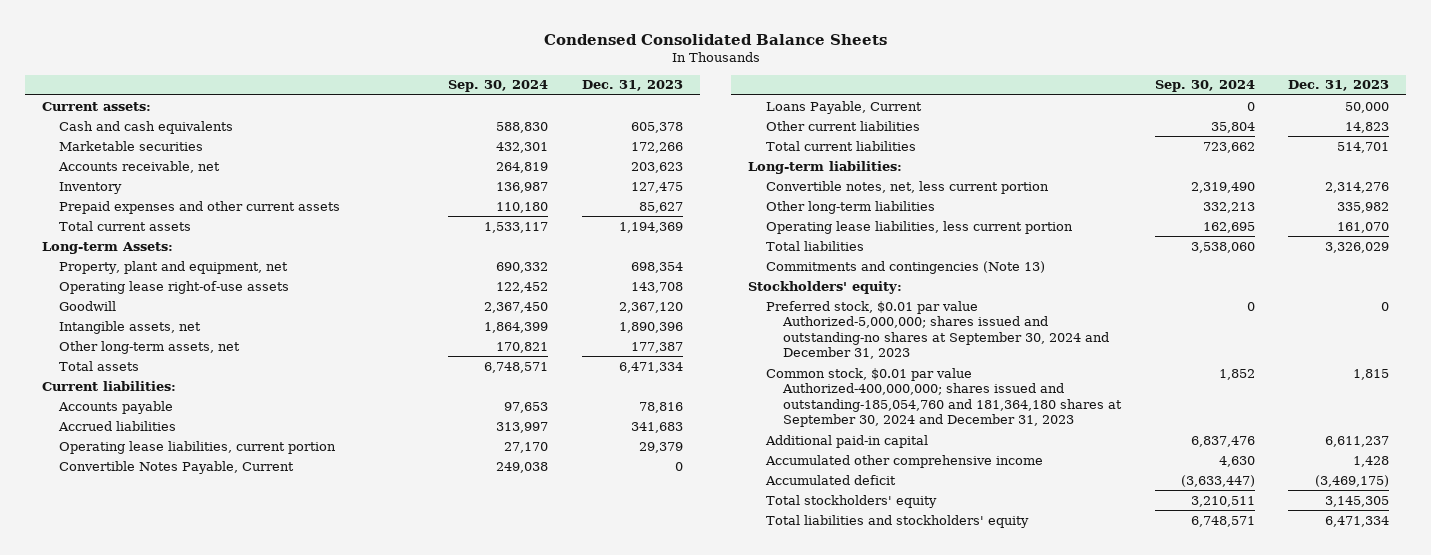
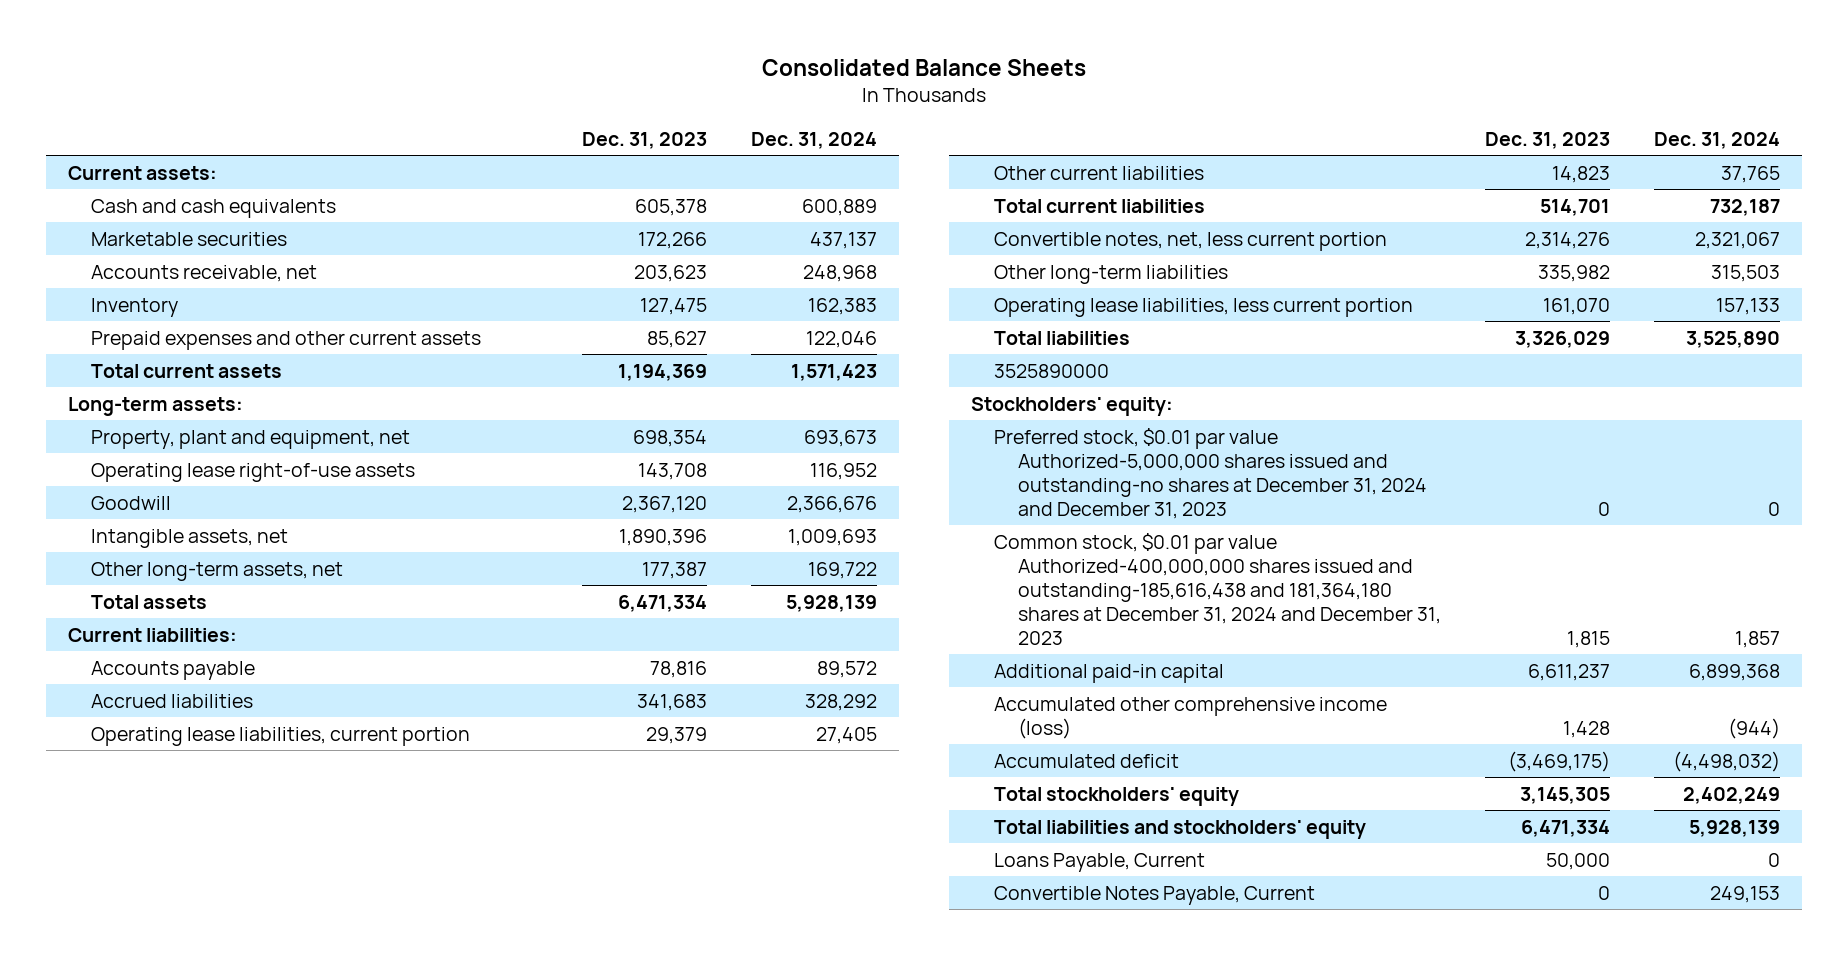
[543,33,887,45] Condensed Consolidated Balance Sheets -> [761,59,1086,77] Consolidated Balance Sheets
[448,80,549,93] Sep. 30, 2024 -> none
none -> [751,131,878,149] Dec. 31, 2024
[41,241,173,254] Long-term Assets: -> [67,396,243,416] Long-term assets:
[748,160,903,174] Long-term liabilities: -> none
[765,260,1045,274] Commitments and contingencies (Note 13) -> [994,363,1110,378] 3525890000
[765,300,1109,360] Preferred stock, $0.01 par value Authorized-5,000,000; shares issued and outstanding-no shares at September 30, 2024 and December 31, 2023 -> [994,427,1427,519] Preferred stock, $0.01 par value Authorized-5,000,000 shares issued and outstanding-no shares at December 31, 2024 and December 31, 2023
[765,367,1122,428] Common stock, $0.01 par value Authorized-400,000,000; shares issued and outstanding-185,054,760 and 181,364,180 shares at September 30, 2024 and December 31, 2023 -> [994,532,1441,645] Common stock, $0.01 par value Authorized-400,000,000 shares issued and outstanding-185,616,438 and 181,364,180 shares at December 31, 2024 and December 31, 2023
[764,454,1043,468] Accumulated other comprehensive income -> [994,696,1388,739] Accumulated other comprehensive income (loss)
[765,100,922,114] Loans Payable, Current -> [994,852,1206,872] Loans Payable, Current
[59,460,295,474] Convertible Notes Payable, Current -> [994,885,1316,905] Convertible Notes Payable, Current

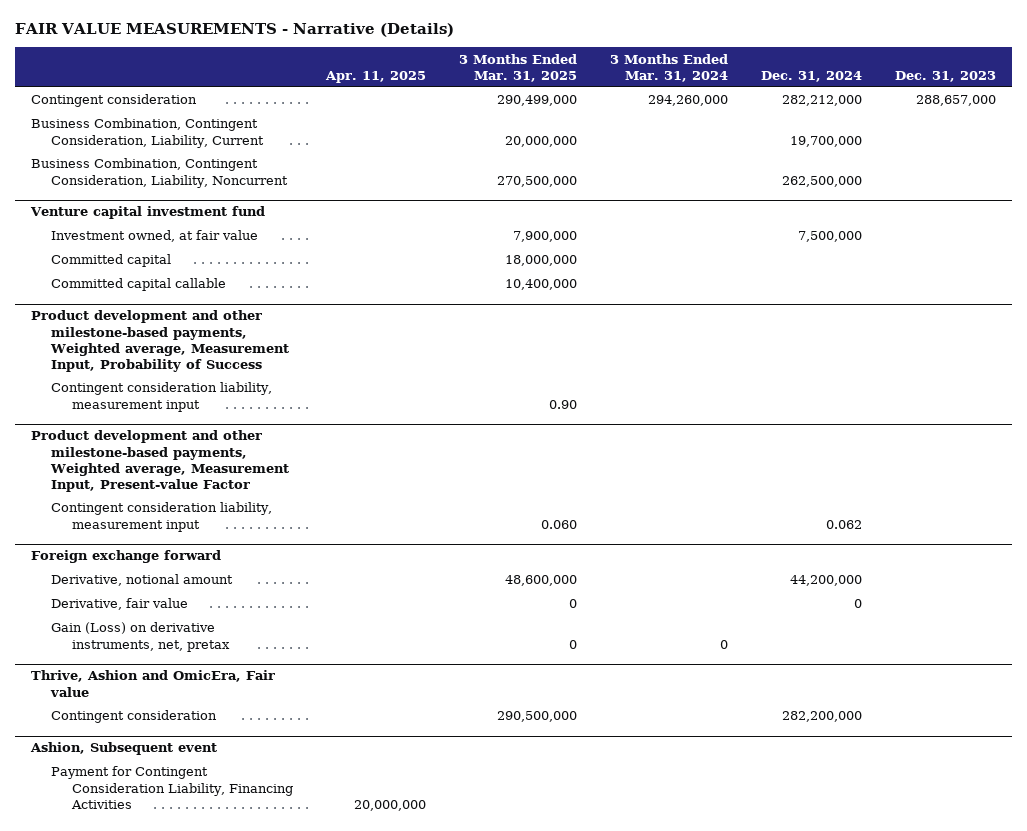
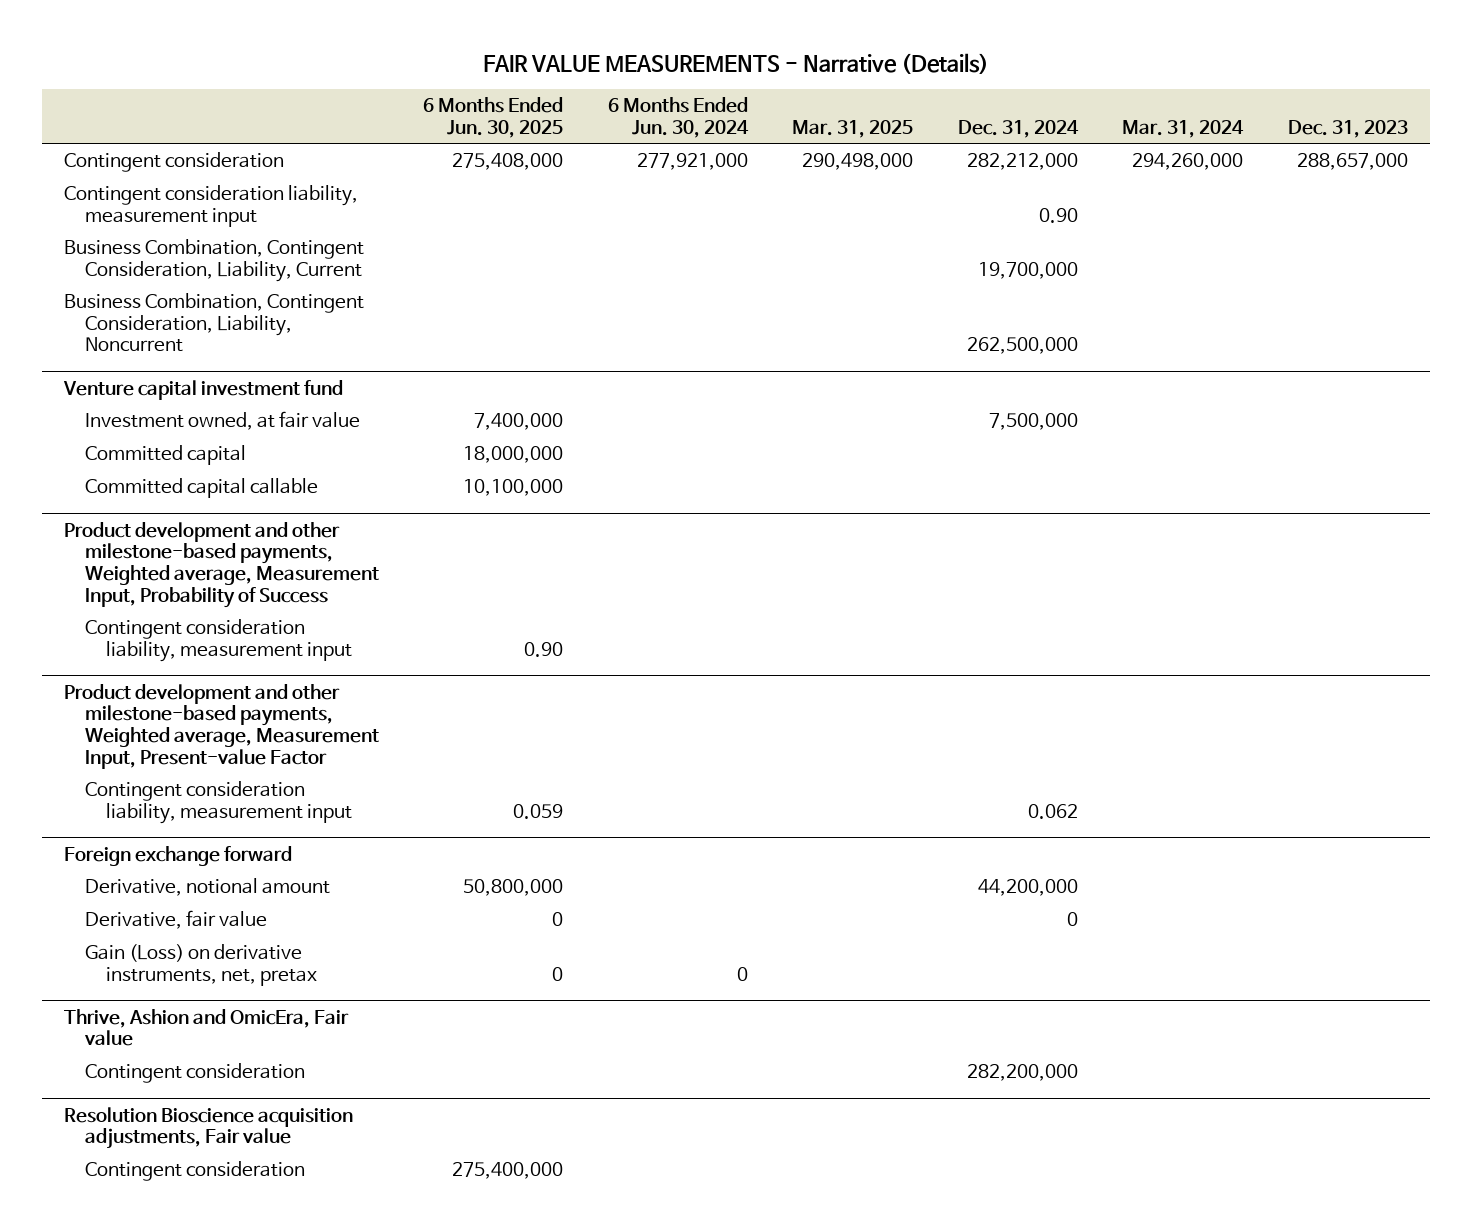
[324,70,426,83] Apr. 11, 2025 -> none
[458,53,577,82] 3 Months Ended Mar. 31, 2025 -> none
[609,53,728,82] 3 Months Ended Mar. 31, 2024 -> none
none -> [423,97,564,138] 6 Months Ended Jun. 30, 2025
none -> [607,97,749,138] 6 Months Ended Jun. 30, 2024
none -> [792,119,914,138] Mar. 31, 2025
none -> [1122,119,1245,138] Mar. 31, 2024
none -> [63,185,358,227] Contingent consideration liability, measurement input
[30,742,218,756] Ashion, Subsequent event -> none
[51,766,293,809] Payment for Contingent Consideration Liability, Financing Activities -> none
none -> [63,1106,353,1150] Resolution Bioscience acquisition adjustments, Fair value
none -> [85,1161,306,1182] Contingent consideration

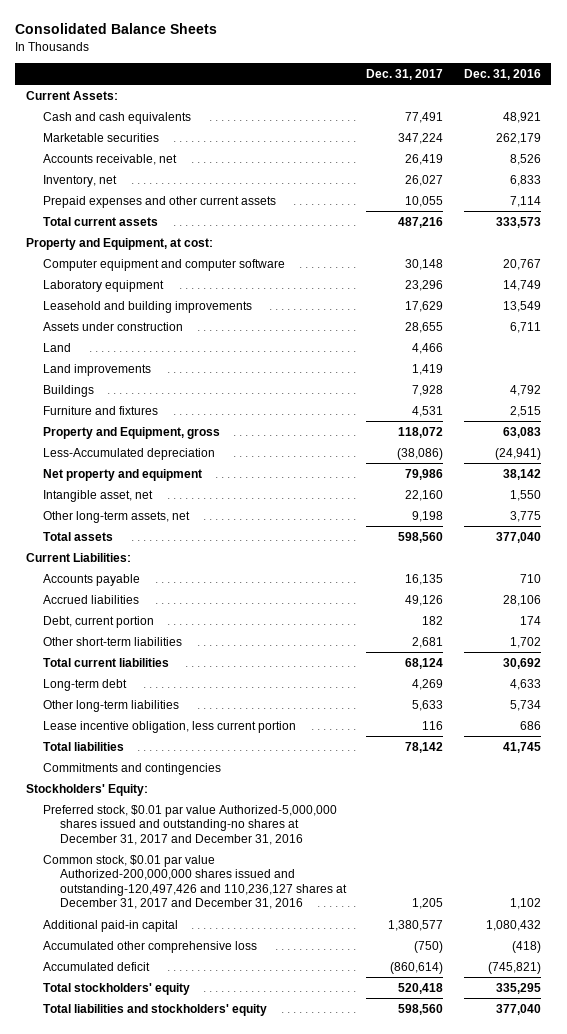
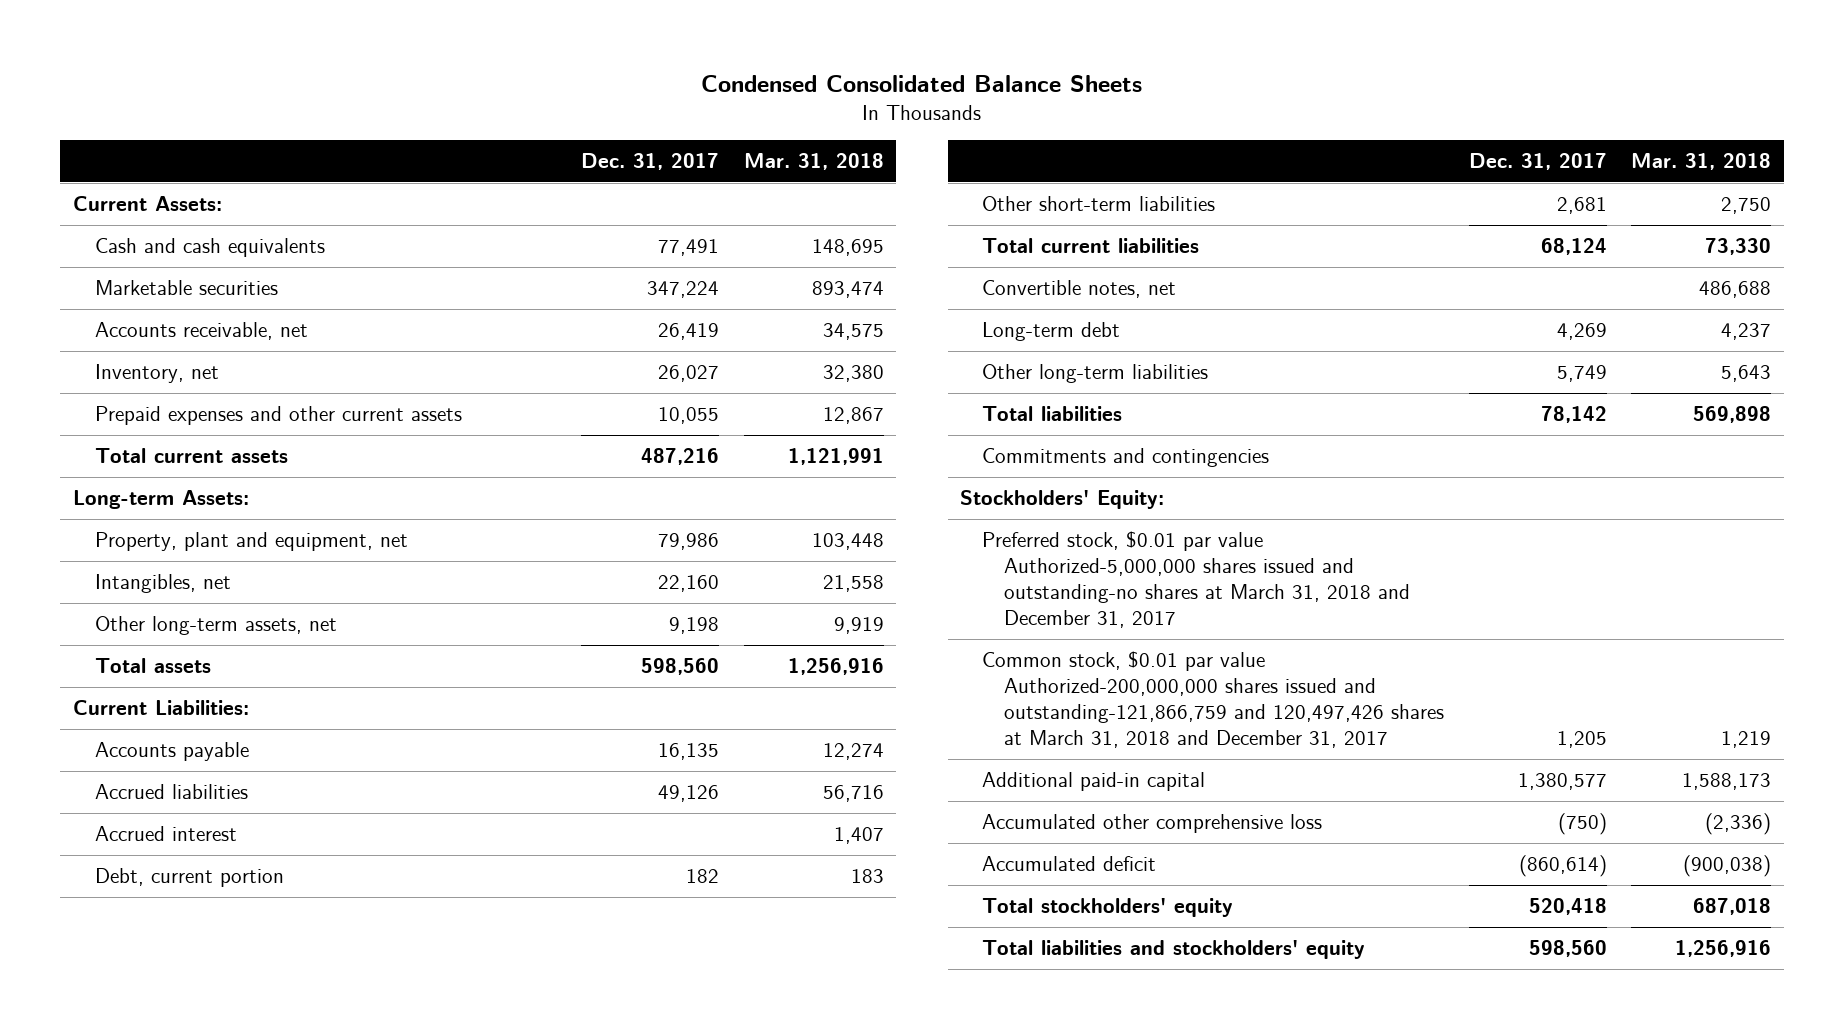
[15,23,218,35] Consolidated Balance Sheets -> [700,74,1142,92] Condensed Consolidated Balance Sheets
[463,68,541,80] Dec. 31, 2016 -> none
none -> [743,153,884,171] Mar. 31, 2018
[25,237,213,250] Property and Equipment, at cost: -> none
[42,258,285,271] Computer equipment and computer software -> none
[42,279,164,292] Laboratory equipment -> none
[42,300,252,313] Leasehold and building improvements -> none
[42,321,183,331] Assets under construction -> none
[42,342,71,352] Land -> none
[42,363,151,376] Land improvements -> none
[42,384,94,397] Buildings -> none
[42,405,158,415] Furniture and fixtures -> none
[42,426,220,439] Property and Equipment, gross -> none
[42,447,215,460] Less-Accumulated depreciation -> none
none -> [72,490,249,510] Long-term Assets:
[42,468,202,481] Net property and equipment -> [94,532,408,552] Property, plant and equipment, net
[42,489,153,502] Intangible asset, net -> [94,574,231,594] Intangibles, net
none -> [94,826,237,842] Accrued interest
none -> [981,280,1176,299] Convertible notes, net
[42,720,296,733] Lease incentive obligation, less current portion -> none
[412,699,444,711] 5,633 -> [1556,365,1607,383] 5,749
[42,804,337,845] Preferred stock, $0.01 par value Authorized-5,000,000 shares issued and outstanding-no shares at December 31, 2017 and December 31, 2016 -> [981,531,1410,628] Preferred stock, $0.01 par value Authorized-5,000,000 shares issued and outstanding-no shares at March 31, 2018 and December 31, 2017
[42,854,347,910] Common stock, $0.01 par value Authorized-200,000,000 shares issued and outstanding-120,497,426 and 110,236,127 shares at December 31, 2017 and December 31, 2016 -> [981,651,1444,748] Common stock, $0.01 par value Authorized-200,000,000 shares issued and outstanding-121,866,759 and 120,497,426 shares at March 31, 2018 and December 31, 2017

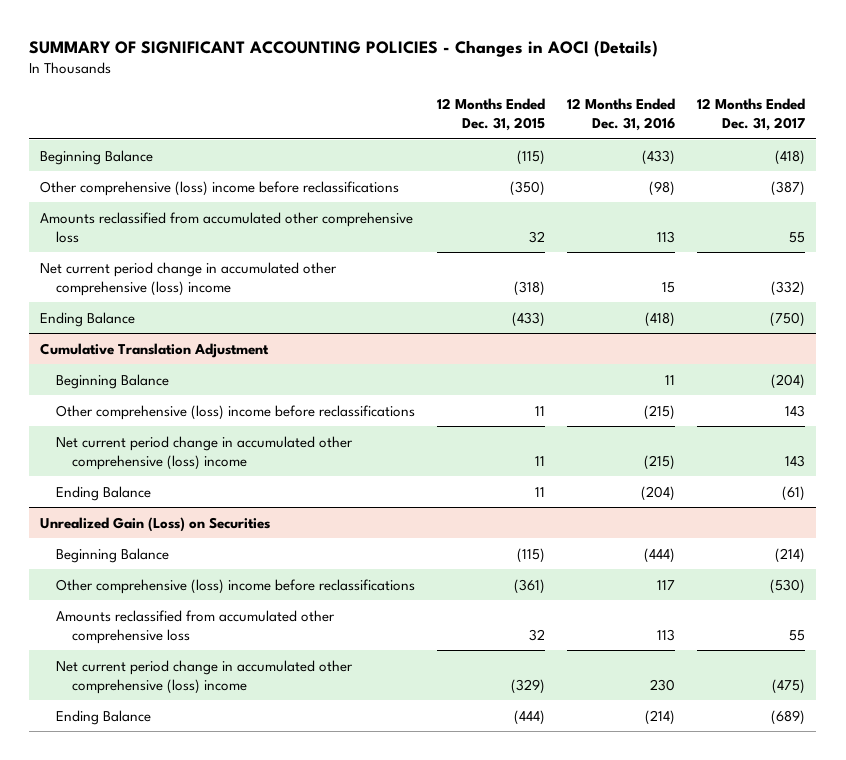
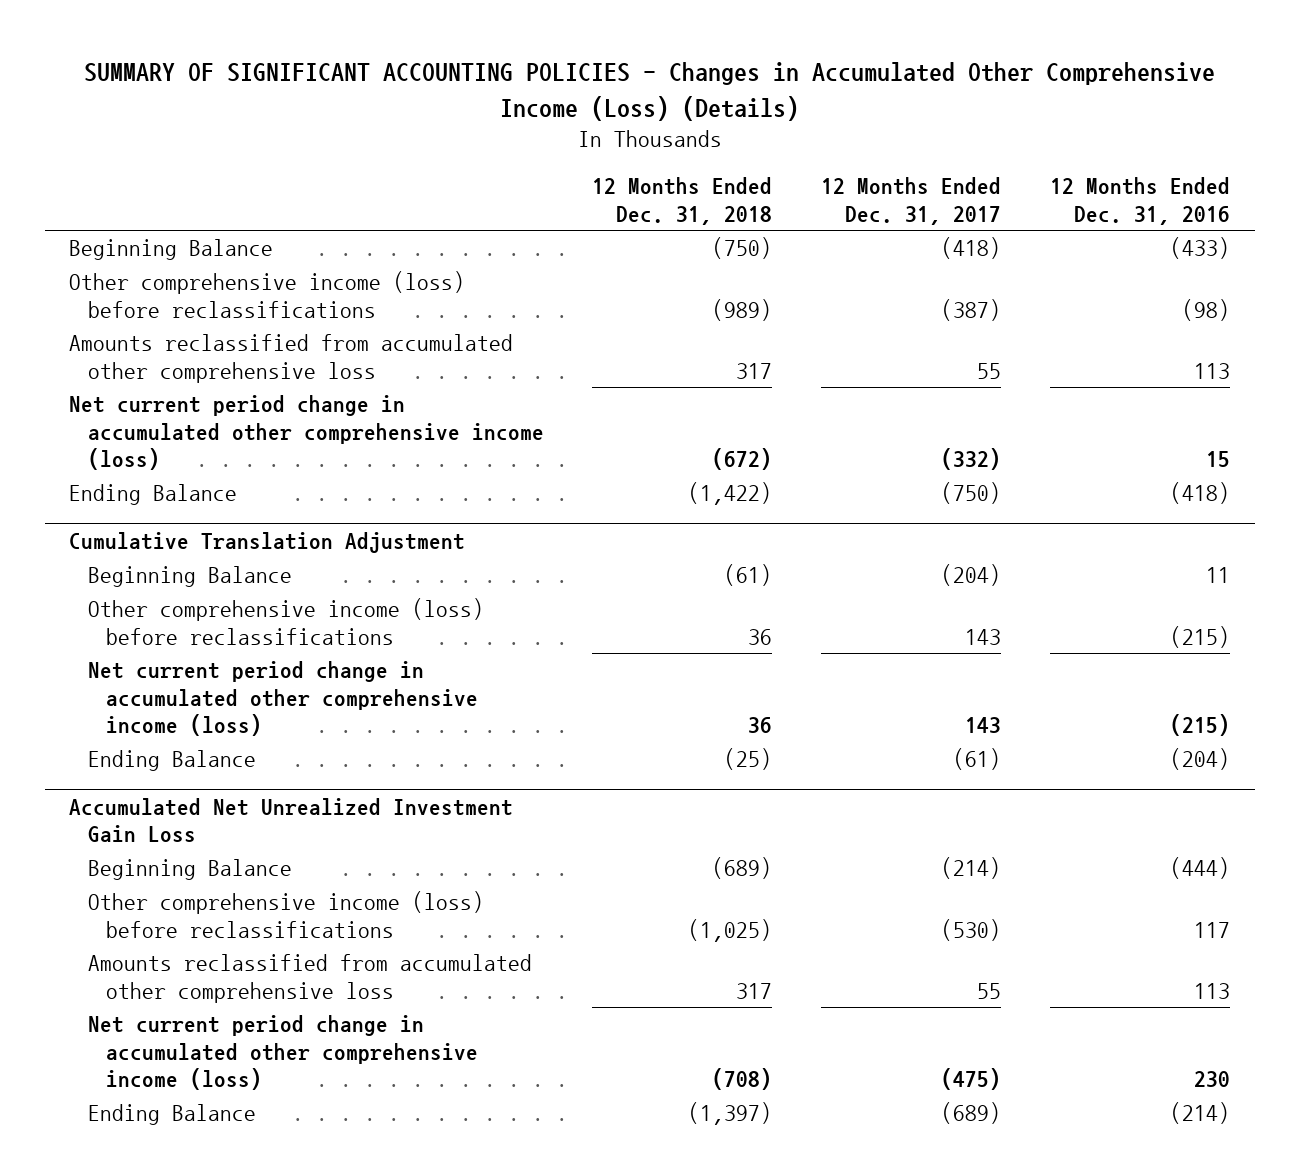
[29,39,659,57] SUMMARY OF SIGNIFICANT ACCOUNTING POLICIES - Changes in AOCI (Details) -> [83,62,1215,121] SUMMARY OF SIGNIFICANT ACCOUNTING POLICIES - Changes in Accumulated Other Comprehensive Income (Loss) (Details)
[437,97,546,132] 12 Months Ended Dec. 31, 2015 -> none
none -> [592,177,773,225] 12 Months Ended Dec. 31, 2018
[40,180,400,196] Other comprehensive (loss) income before reclassifications -> [69,271,466,318] Other comprehensive income (loss) before reclassifications
[40,261,338,296] Net current period change in accumulated other comprehensive (loss) income -> [69,395,544,470] Net current period change in accumulated other comprehensive income (loss)
[56,404,416,420] Other comprehensive (loss) income before reclassifications -> [87,598,484,645] Other comprehensive income (loss) before reclassifications
[56,435,354,470] Net current period change in accumulated other comprehensive (loss) income -> [87,661,478,736] Net current period change in accumulated other comprehensive income (loss)
[40,516,271,532] Unrealized Gain (Loss) on Securities -> [69,797,514,843] Accumulated Net Unrealized Investment Gain Loss
[56,578,416,594] Other comprehensive (loss) income before reclassifications -> [87,891,484,938] Other comprehensive income (loss) before reclassifications
[56,659,354,694] Net current period change in accumulated other comprehensive (loss) income -> [87,1015,478,1090] Net current period change in accumulated other comprehensive income (loss)

